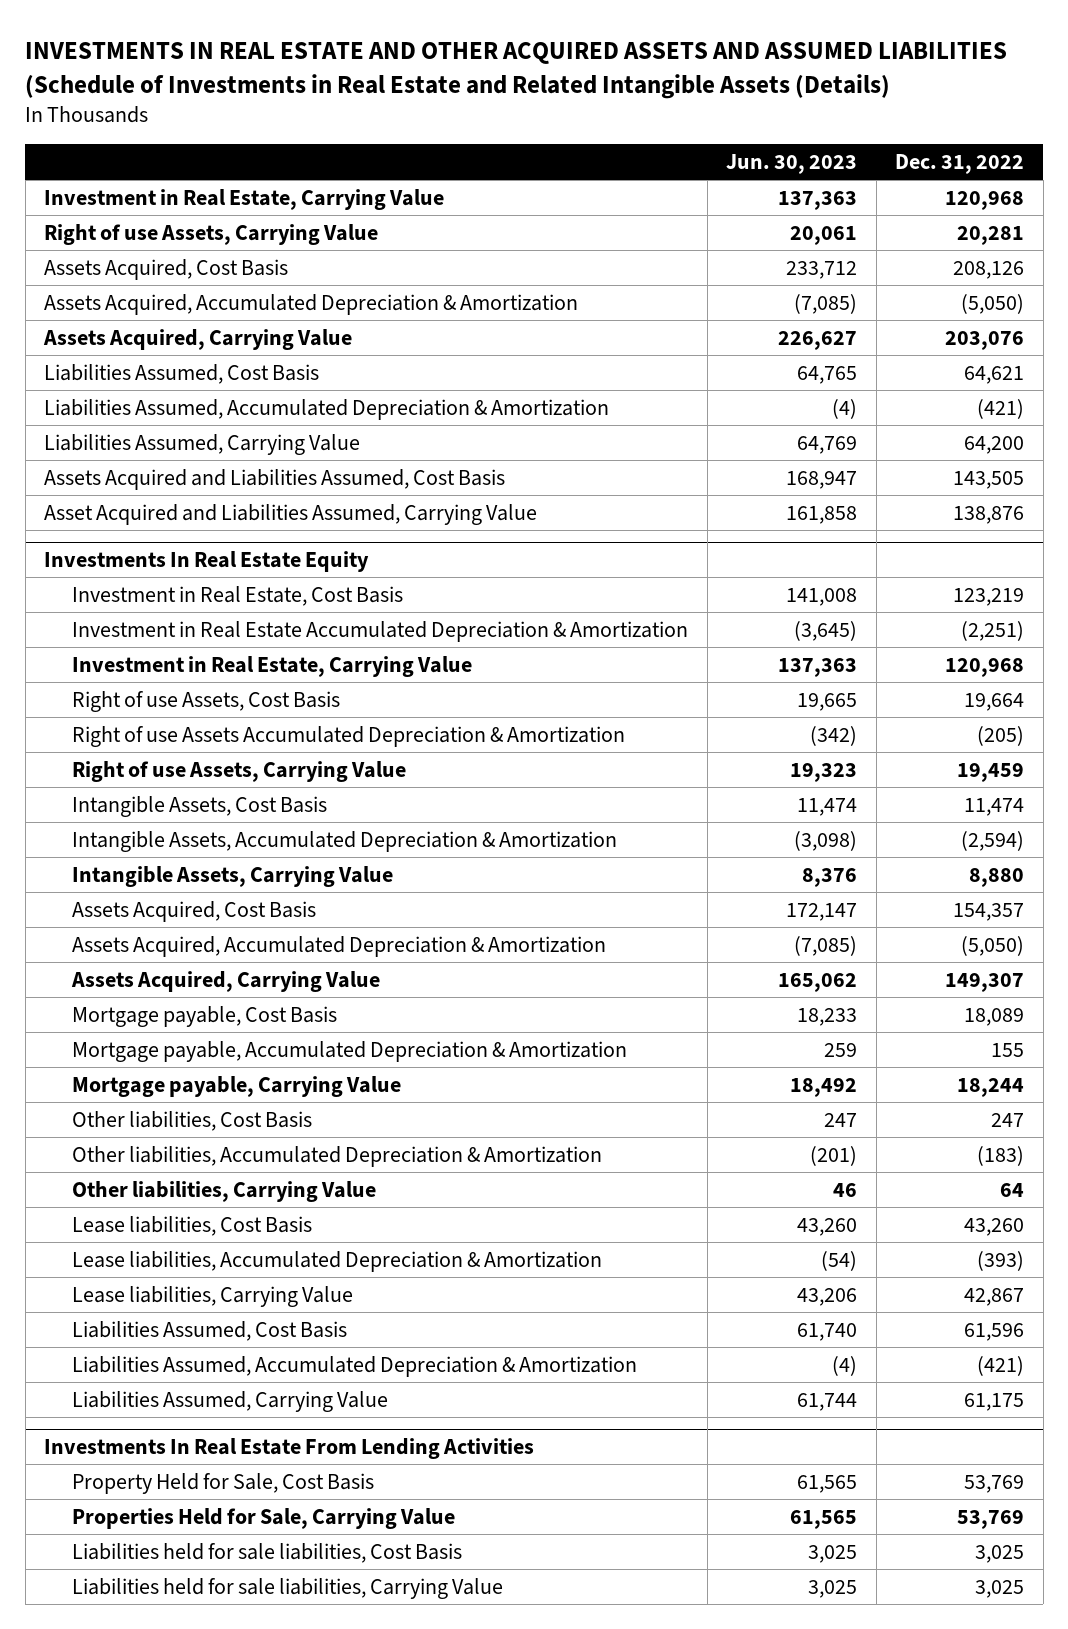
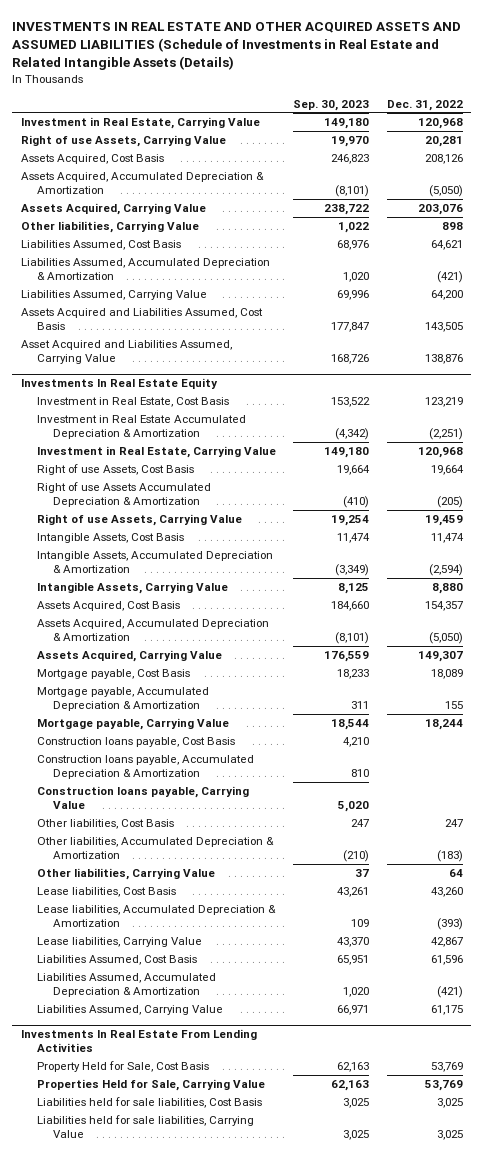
[726,153,858,174] Jun. 30, 2023 -> none
none -> [293,99,370,111] Sep. 30, 2023
none -> [21,221,200,234] Other liabilities, Carrying Value
none -> [36,737,235,748] Construction loans payable, Cost Basis
none -> [36,755,254,780] Construction loans payable, Accumulated Depreciation & Amortization
none -> [36,786,249,810] Construction loans payable, Carrying Value

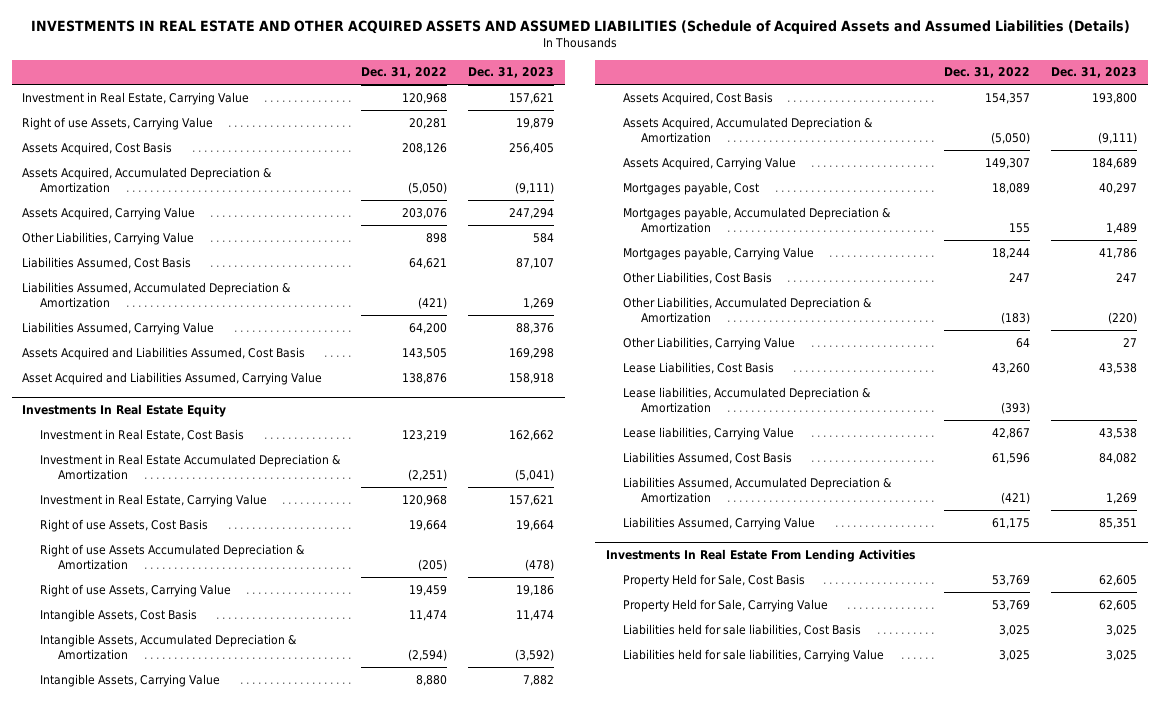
[12,21,462,71] INVESTMENTS IN REAL ESTATE AND OTHER ACQUIRED ASSETS AND ASSUMED LIABILITIES (Schedule of Investments in Real Estate and Related Intangible Assets (Details) -> [30,19,1130,34] INVESTMENTS IN REAL ESTATE AND OTHER ACQUIRED ASSETS AND ASSUMED LIABILITIES (Schedule of Acquired Assets and Assumed Liabilities (Details)
[293,99,370,111] Sep. 30, 2023 -> none
none -> [468,67,555,79] Dec. 31, 2023
[21,221,200,234] Other liabilities, Carrying Value -> [22,231,195,245] Other Liabilities, Carrying Value
[36,737,235,748] Construction loans payable, Cost Basis -> none
[36,755,254,780] Construction loans payable, Accumulated Depreciation & Amortization -> none
[36,786,249,810] Construction loans payable, Carrying Value -> none
[36,669,190,680] Mortgage payable, Cost Basis -> [623,181,760,195] Mortgages payable, Cost
[36,687,209,712] Mortgage payable, Accumulated Depreciation & Amortization -> [623,206,892,233] Mortgages payable, Accumulated Depreciation & Amortization
[36,718,229,731] Mortgage payable, Carrying Value -> [623,246,815,260] Mortgages payable, Carrying Value
[36,819,174,830] Other liabilities, Cost Basis -> [623,271,773,284] Other Liabilities, Cost Basis
[36,837,274,860] Other liabilities, Accumulated Depreciation & Amortization -> [623,296,873,323] Other Liabilities, Accumulated Depreciation & Amortization
[36,868,215,881] Other liabilities, Carrying Value -> [623,336,796,350] Other Liabilities, Carrying Value
[36,887,176,898] Lease liabilities, Cost Basis -> [623,361,775,374] Lease Liabilities, Cost Basis
[36,1079,265,1092] Properties Held for Sale, Carrying Value -> [623,598,829,612] Property Held for Sale, Carrying Value

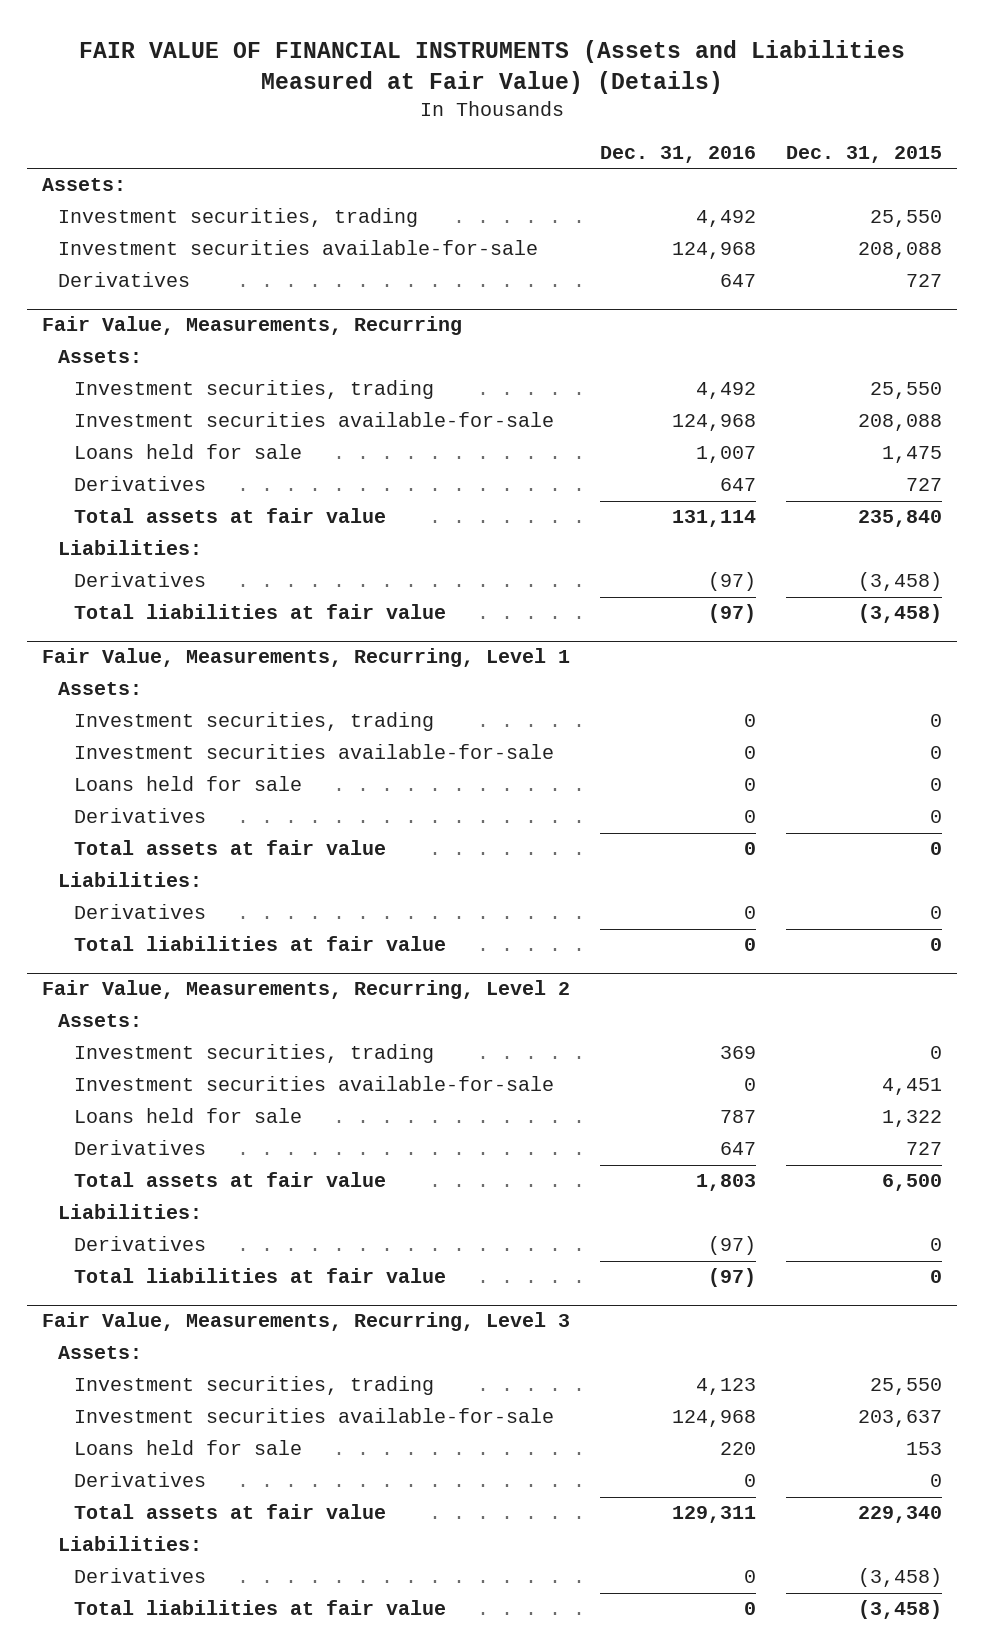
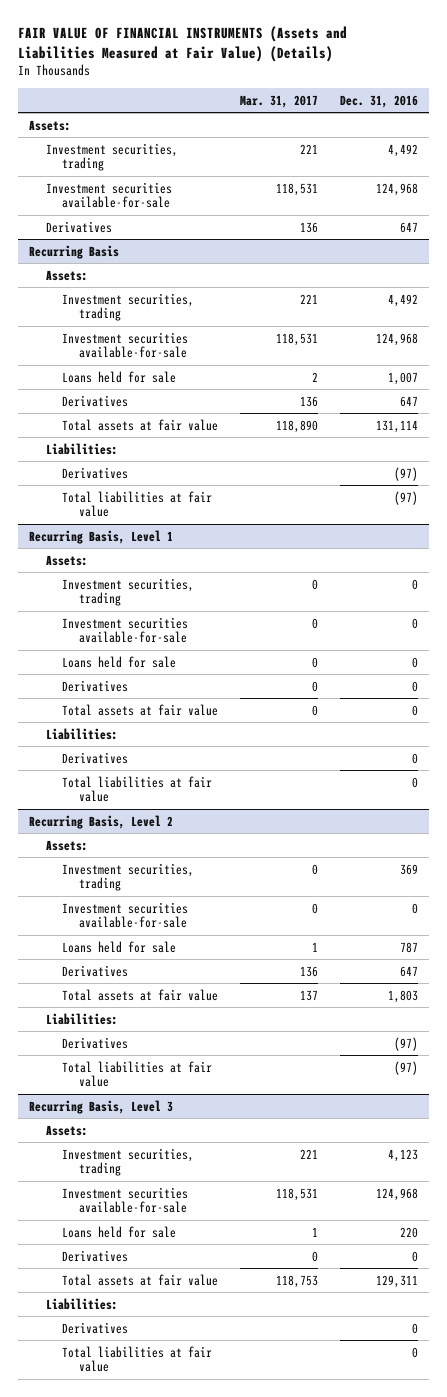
[785,145,942,163] Dec. 31, 2015 -> none
none -> [240,94,319,108] Mar. 31, 2017
[41,316,462,336] Fair Value, Measurements, Recurring -> [29,244,120,259] Recurring Basis
[41,648,570,668] Fair Value, Measurements, Recurring, Level 1 -> none
none -> [29,529,174,544] Recurring Basis, Level 1
[41,980,570,1000] Fair Value, Measurements, Recurring, Level 2 -> none
none -> [29,814,174,829] Recurring Basis, Level 2
[41,1312,570,1332] Fair Value, Measurements, Recurring, Level 3 -> none
none -> [29,1099,174,1114] Recurring Basis, Level 3

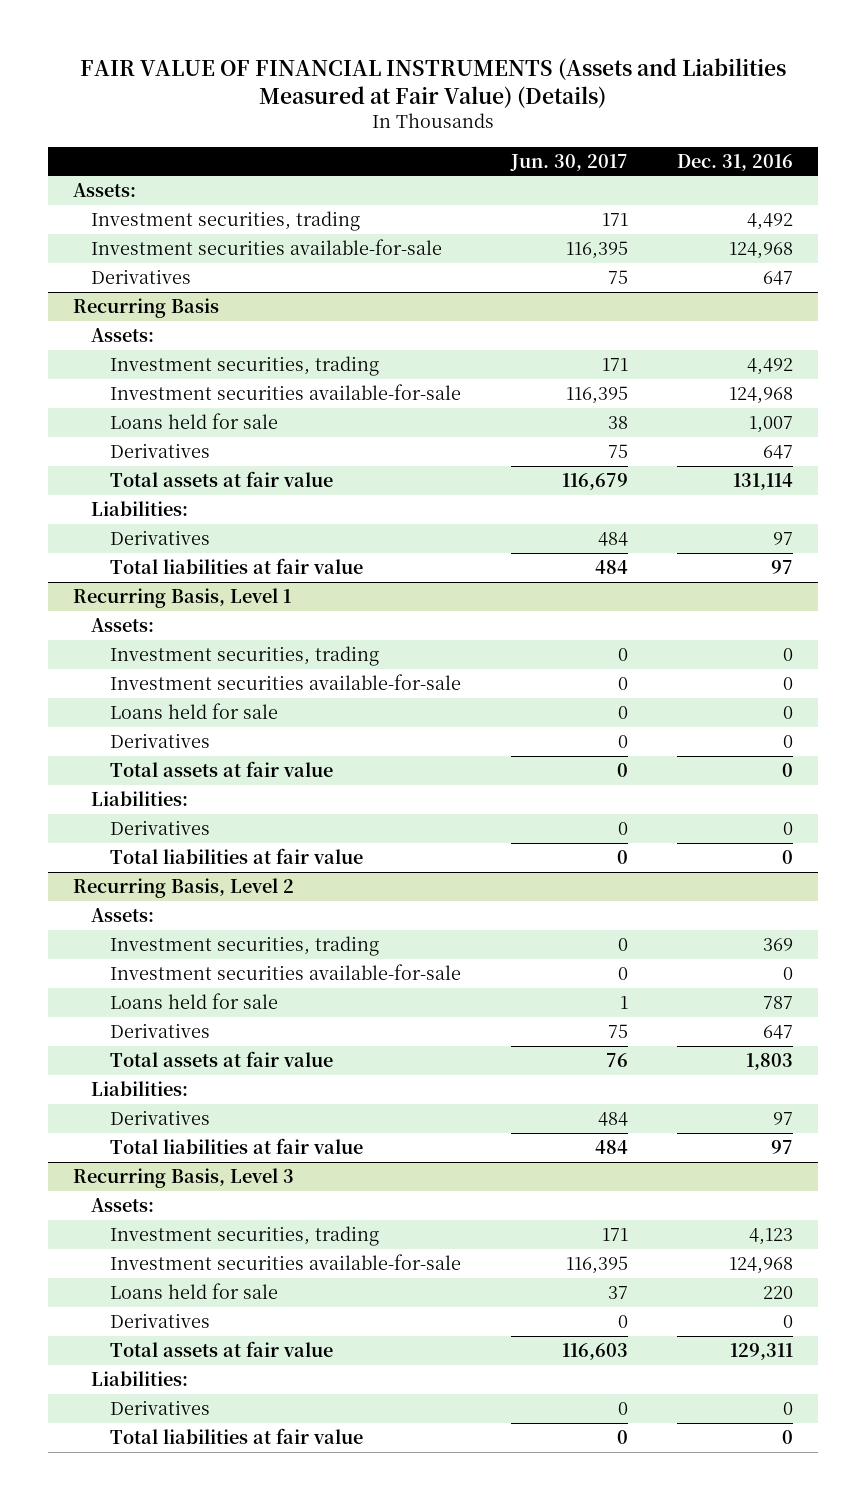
[240,94,319,108] Mar. 31, 2017 -> none
none -> [509,153,628,171] Jun. 30, 2017
[393,466,418,481] (97) -> [773,531,794,545] 97
[393,490,418,505] (97) -> [771,559,794,574] 97
[393,1036,418,1051] (97) -> [773,1111,794,1125] 97
[393,1060,418,1075] (97) -> [771,1139,794,1154] 97

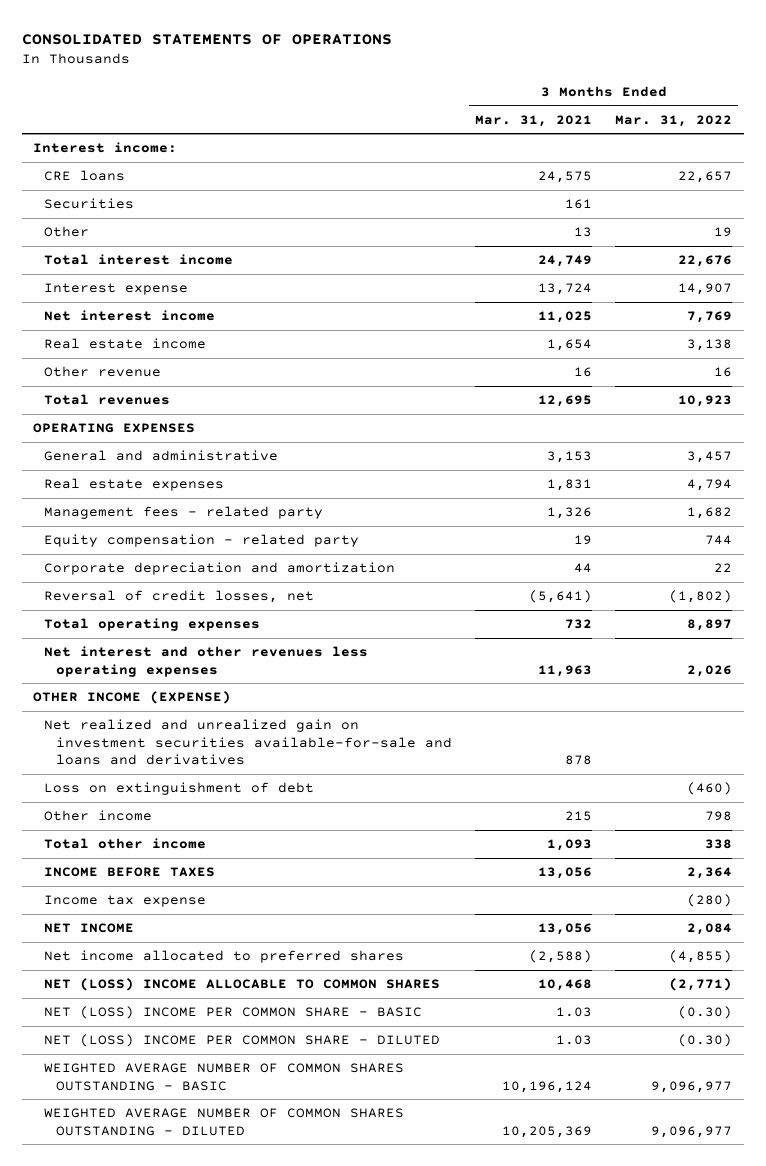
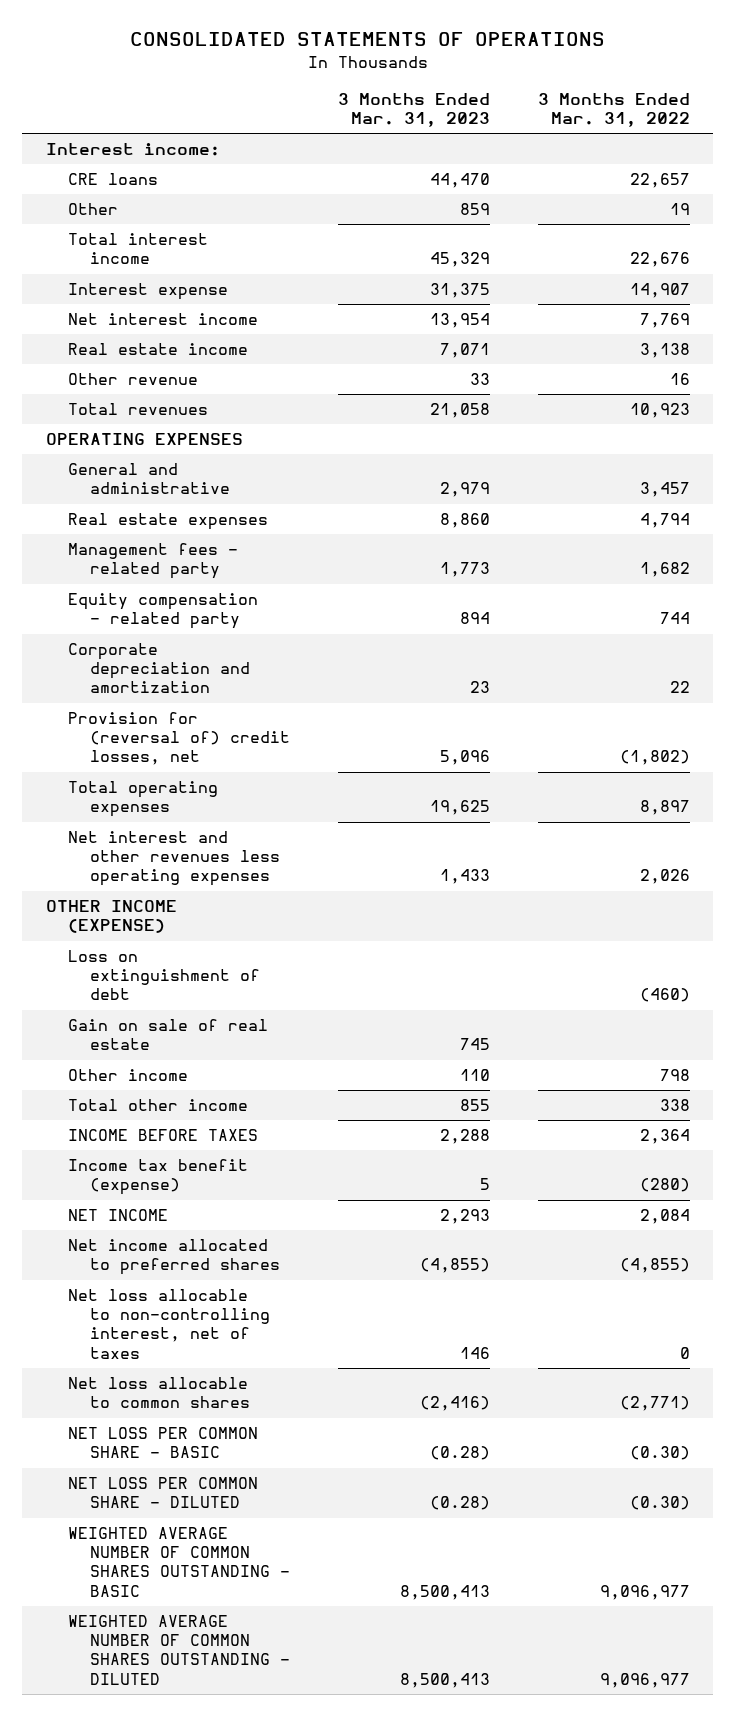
[474,114,592,127] Mar. 31, 2021 -> none
none -> [337,93,490,128] 3 Months Ended Mar. 31, 2023
[44,198,135,210] Securities -> none
[44,590,315,604] Reversal of credit losses, net -> [67,712,291,766] Provision for (reversal of) credit losses, net
[44,719,452,766] Net realized and unrealized gain on investment securities available-for-sale and loans and derivatives -> none
none -> [67,1019,268,1051] Gain on sale of real estate
[44,895,207,908] Income tax expense -> [67,1159,248,1196] Income tax benefit (expense)
none -> [67,1289,271,1359] Net loss allocable to non-controlling interest, net of taxes
[44,978,441,992] NET (LOSS) INCOME ALLOCABLE TO COMMON SHARES -> [67,1377,251,1409] Net loss allocable to common shares
[44,1006,423,1020] NET (LOSS) INCOME PER COMMON SHARE - BASIC -> [67,1427,258,1459] NET LOSS PER COMMON SHARE - BASIC
[44,1034,441,1048] NET (LOSS) INCOME PER COMMON SHARE - DILUTED -> [67,1477,258,1509] NET LOSS PER COMMON SHARE - DILUTED

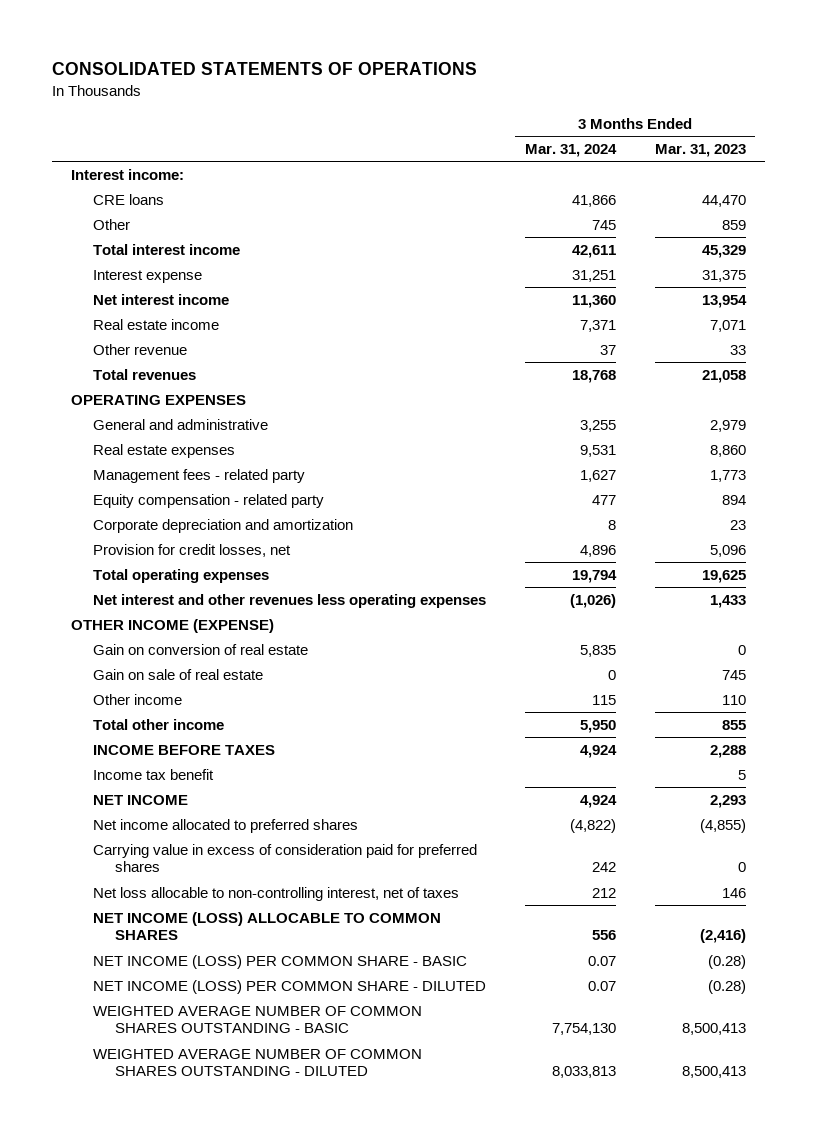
[537,93,690,128] 3 Months Ended Mar. 31, 2022 -> none
none -> [524,143,617,157] Mar. 31, 2024
[67,712,291,766] Provision for (reversal of) credit losses, net -> [92,543,291,557] Provision for credit losses, net
[67,950,261,1001] Loss on extinguishment of debt -> none
none -> [92,643,308,655] Gain on conversion of real estate
[67,1159,248,1196] Income tax benefit (expense) -> [92,768,214,780] Income tax benefit
none -> [92,843,477,873] Carrying value in excess of consideration paid for preferred shares
[67,1377,251,1409] Net loss allocable to common shares -> [92,911,441,941] NET INCOME (LOSS) ALLOCABLE TO COMMON SHARES
[67,1427,258,1459] NET LOSS PER COMMON SHARE - BASIC -> [92,954,467,969] NET INCOME (LOSS) PER COMMON SHARE - BASIC
[67,1477,258,1509] NET LOSS PER COMMON SHARE - DILUTED -> [92,979,486,994] NET INCOME (LOSS) PER COMMON SHARE - DILUTED

